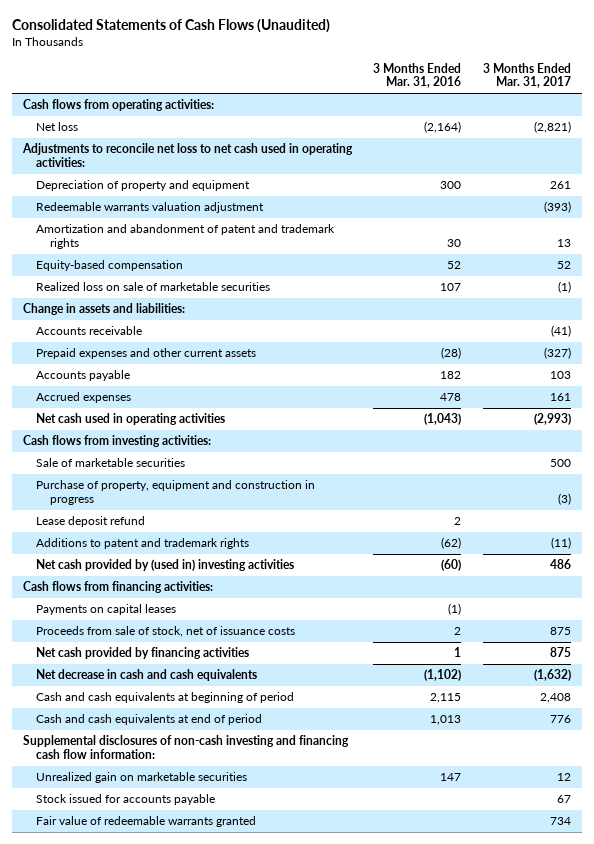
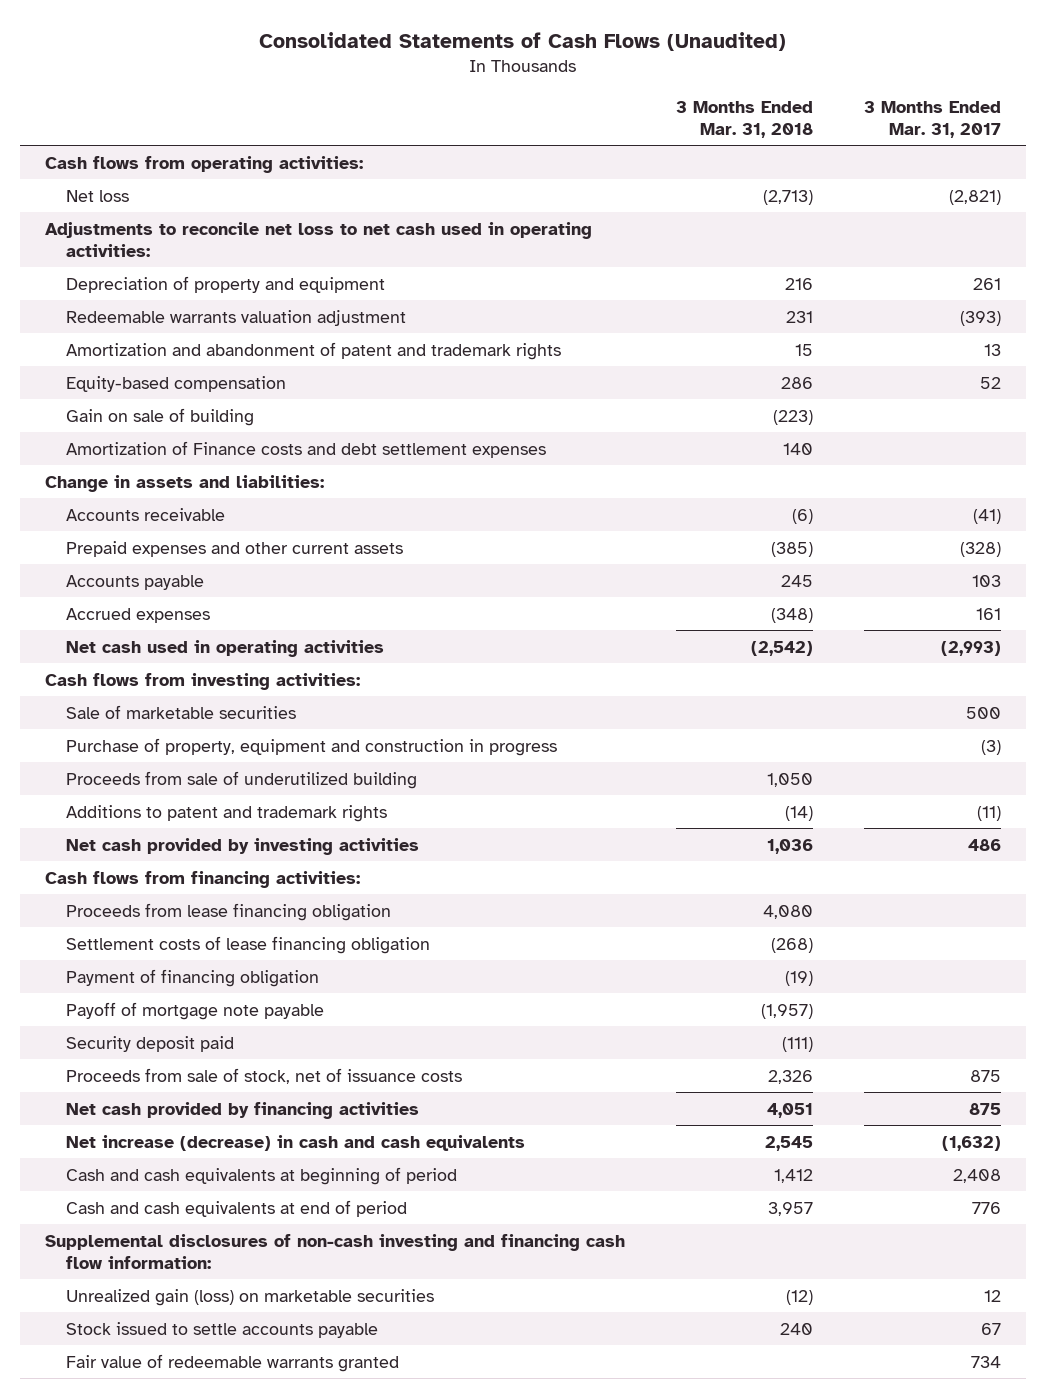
[373,62,462,89] 3 Months Ended Mar. 31, 2016 -> none
none -> [676,100,814,138] 3 Months Ended Mar. 31, 2018
[36,282,271,292] Realized loss on sale of marketable securities -> none
none -> [66,407,255,426] Gain on sale of building
none -> [66,440,547,458] Amortization of Finance costs and debt settlement expenses
[544,347,572,360] (327) -> [959,541,1001,557] (328)
[36,516,146,528] Lease deposit refund -> none
none -> [66,770,418,789] Proceeds from sale of underutilized building
[36,559,295,572] Net cash provided by (used in) investing activities -> [66,837,420,855] Net cash provided by investing activities
[36,604,177,616] Payments on capital leases -> none
none -> [66,902,392,921] Proceeds from lease financing obligation
none -> [66,935,431,954] Settlement costs of lease financing obligation
none -> [66,968,320,987] Payment of financing obligation
none -> [66,1001,325,1020] Payoff of mortgage note payable
none -> [66,1035,235,1052] Security deposit paid
[36,669,258,682] Net decrease in cash and cash equivalents -> [66,1134,526,1151] Net increase (decrease) in cash and cash equivalents
[36,772,248,784] Unrealized gain on marketable securities -> [66,1288,435,1306] Unrealized gain (loss) on marketable securities
[36,794,216,806] Stock issued for accounts payable -> [66,1321,379,1338] Stock issued to settle accounts payable

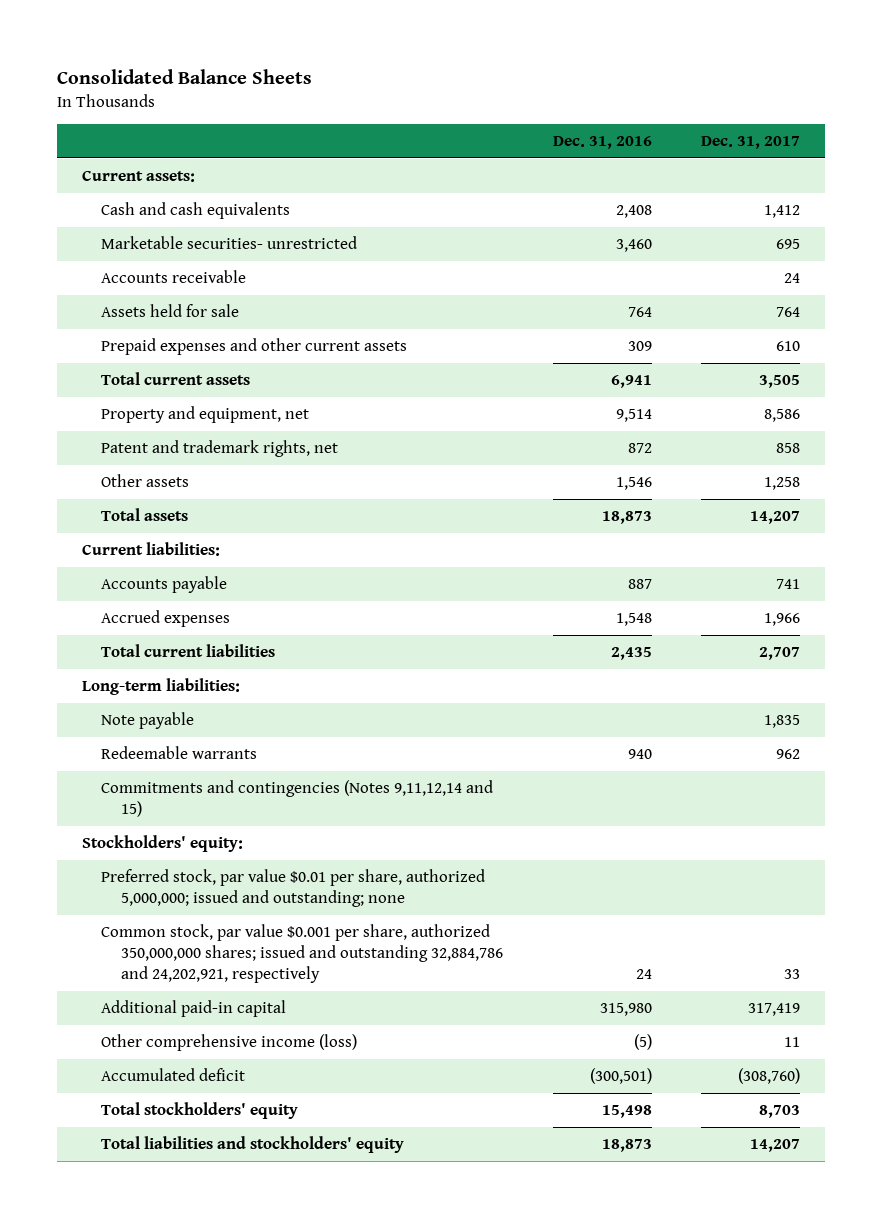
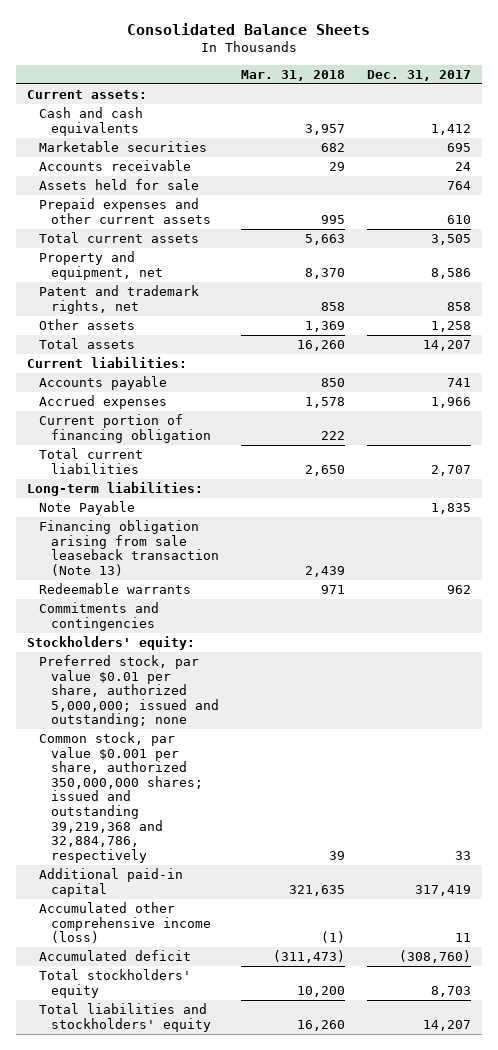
[552,136,652,150] Dec. 31, 2016 -> none
none -> [240,69,345,81] Mar. 31, 2018
[101,236,358,250] Marketable securities- unrestricted -> [38,141,207,153] Marketable securities
none -> [38,414,211,443] Current portion of financing obligation
[101,712,195,730] Note payable -> [38,501,135,516] Note Payable
none -> [38,520,219,576] Financing obligation arising from sale leaseback transaction (Note 13)
[101,780,494,818] Commitments and contingencies (Notes 9,11,12,14 and 15) -> [38,602,159,631] Commitments and contingencies
[101,924,503,984] Common stock, par value $0.001 per share, authorized 350,000,000 shares; issued and outstanding 32,884,786 and 24,202,921, respectively -> [38,732,203,863] Common stock, par value $0.001 per share, authorized 350,000,000 shares; issued and outstanding 39,219,368 and 32,884,786, respectively
[101,1034,358,1052] Other comprehensive income (loss) -> [38,902,211,944] Accumulated other comprehensive income (loss)

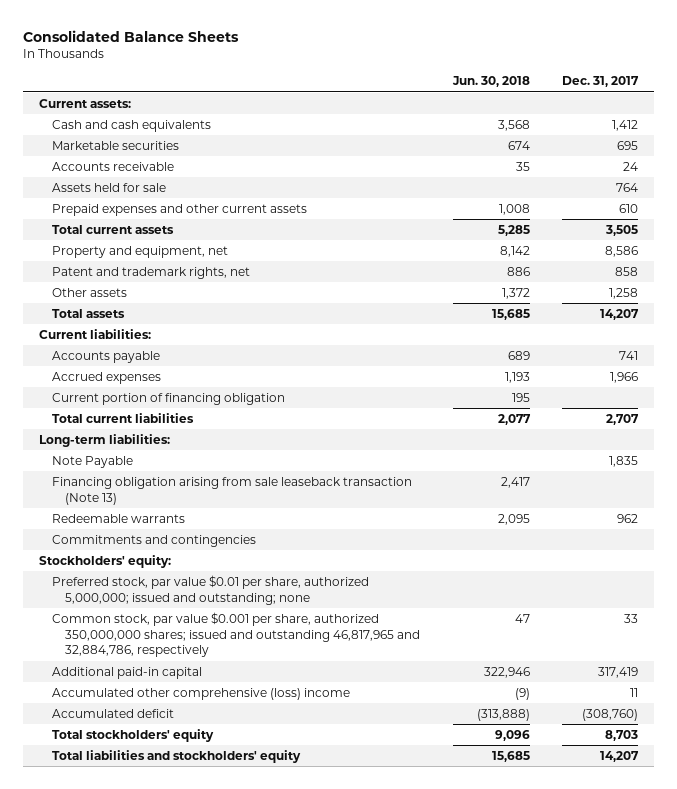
[240,69,345,81] Mar. 31, 2018 -> none
none -> [451,76,530,88] Jun. 30, 2018
[38,732,203,863] Common stock, par value $0.001 per share, authorized 350,000,000 shares; issued and outstanding 39,219,368 and 32,884,786, respectively -> [52,611,421,658] Common stock, par value $0.001 per share, authorized 350,000,000 shares; issued and outstanding 46,817,965 and 32,884,786, respectively
[38,902,211,944] Accumulated other comprehensive income (loss) -> [52,687,351,700] Accumulated other comprehensive (loss) income

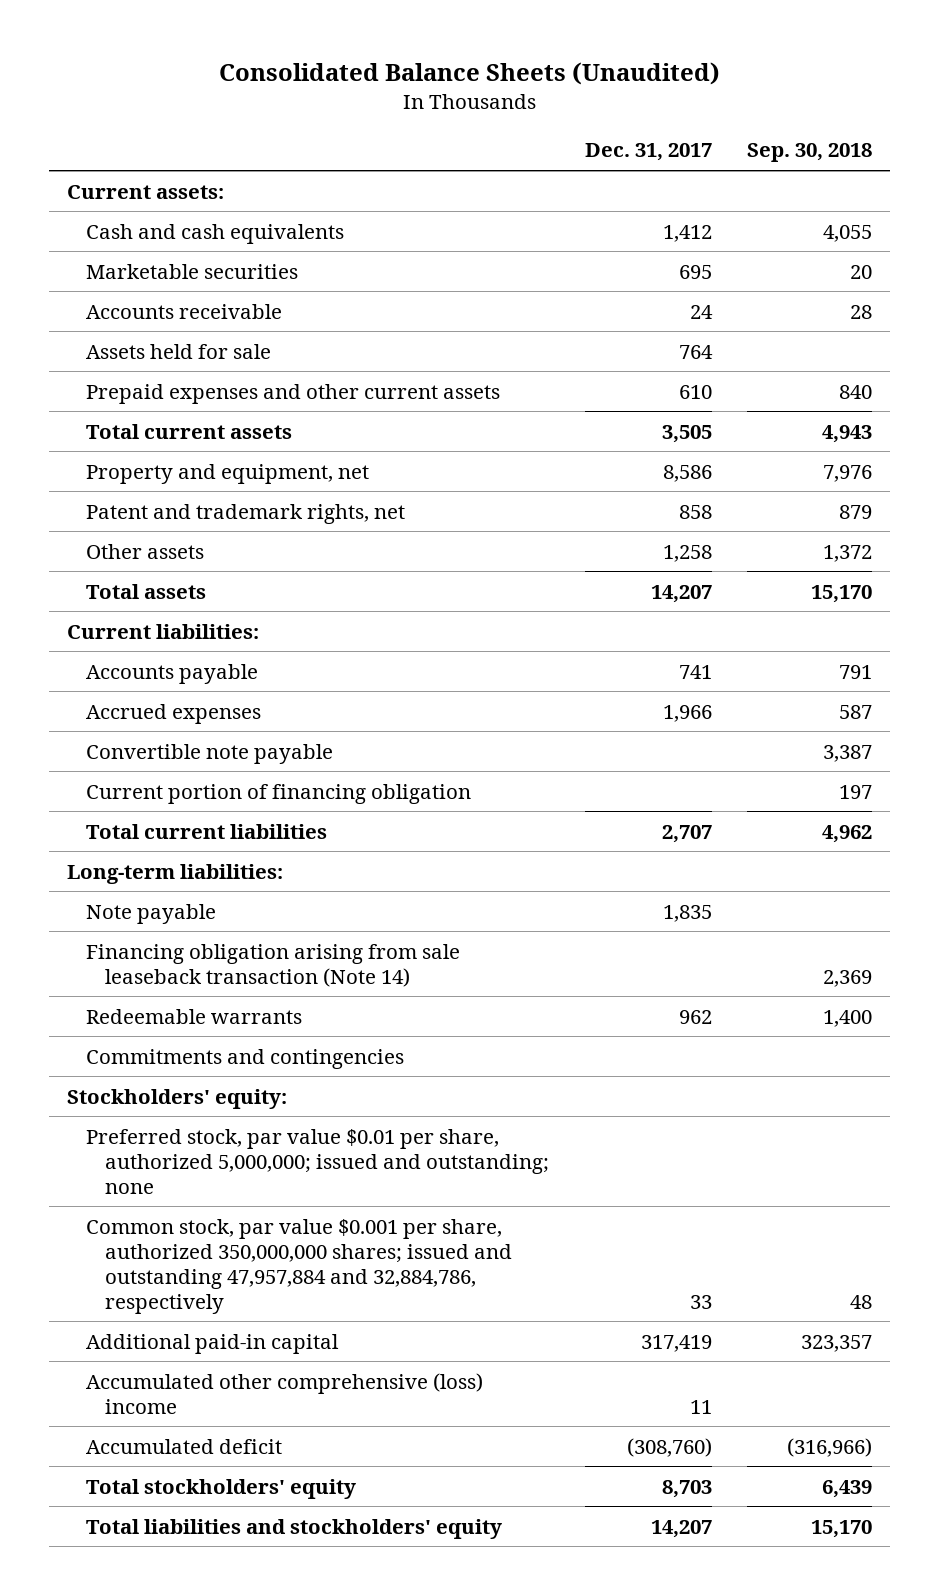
[23,29,240,42] Consolidated Balance Sheets -> [218,62,720,86] Consolidated Balance Sheets (Unaudited)
[451,76,530,88] Jun. 30, 2018 -> none
none -> [747,143,873,163] Sep. 30, 2018
none -> [86,743,334,764] Convertible note payable
[52,455,134,468] Note Payable -> [86,903,217,924] Note payable
[52,476,413,505] Financing obligation arising from sale leaseback transaction (Note 13) -> [86,943,461,987] Financing obligation arising from sale leaseback transaction (Note 14)
[52,611,421,658] Common stock, par value $0.001 per share, authorized 350,000,000 shares; issued and outstanding 46,817,965 and 32,884,786, respectively -> [86,1218,513,1314] Common stock, par value $0.001 per share, authorized 350,000,000 shares; issued and outstanding 47,957,884 and 32,884,786, respectively

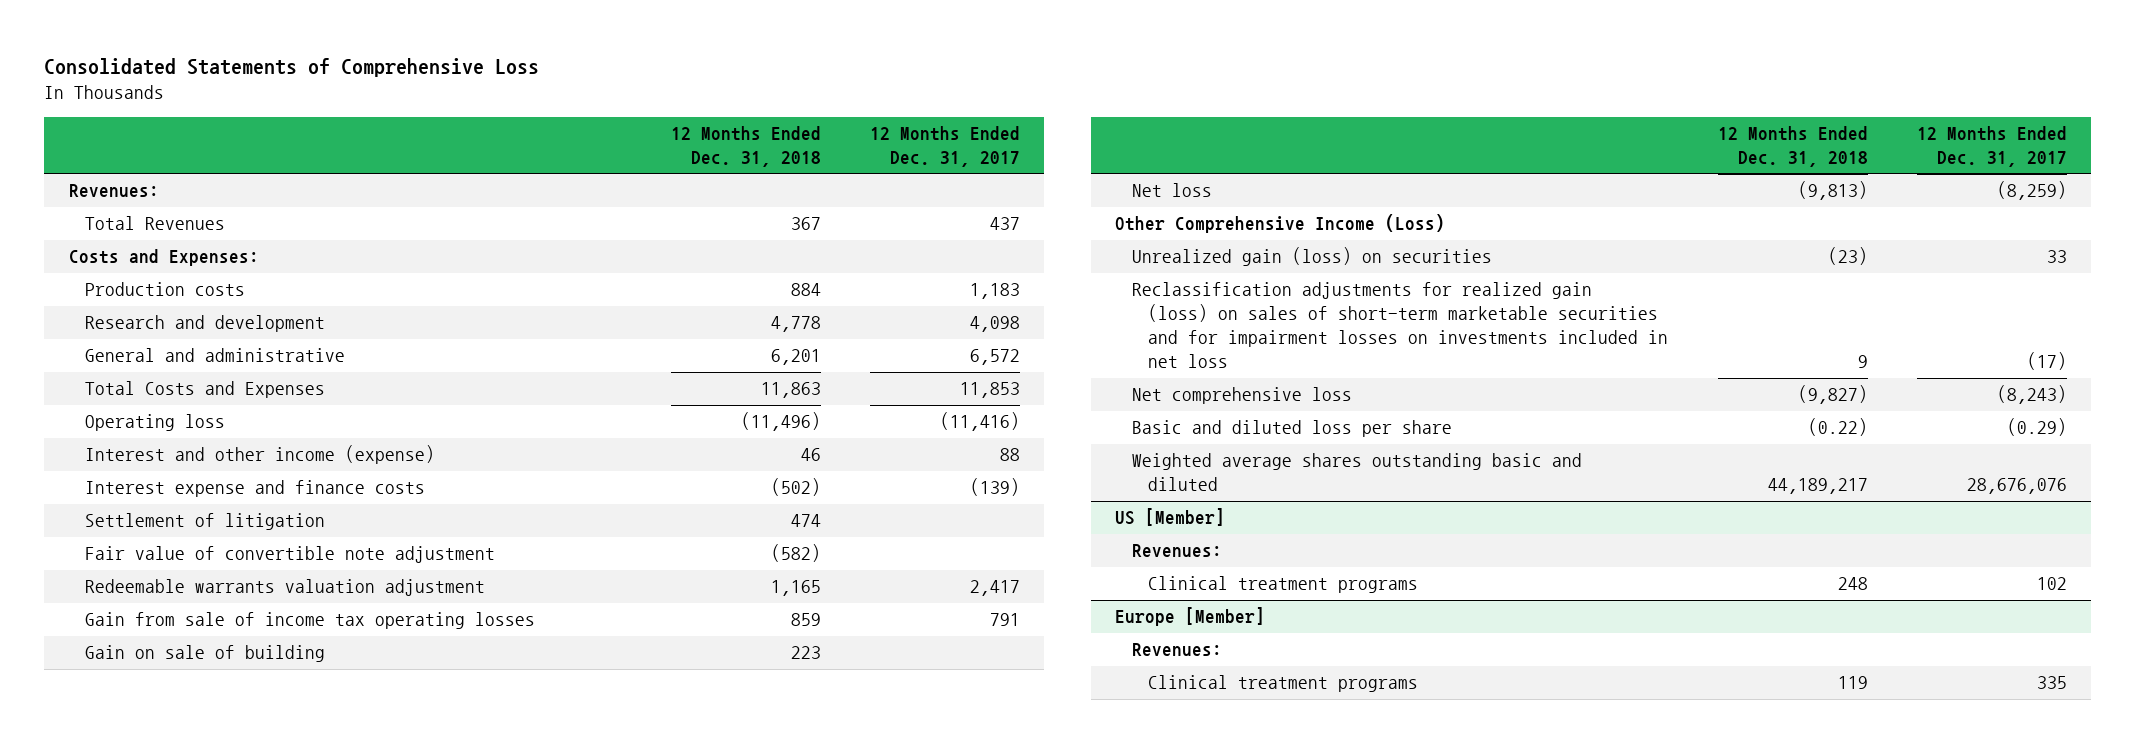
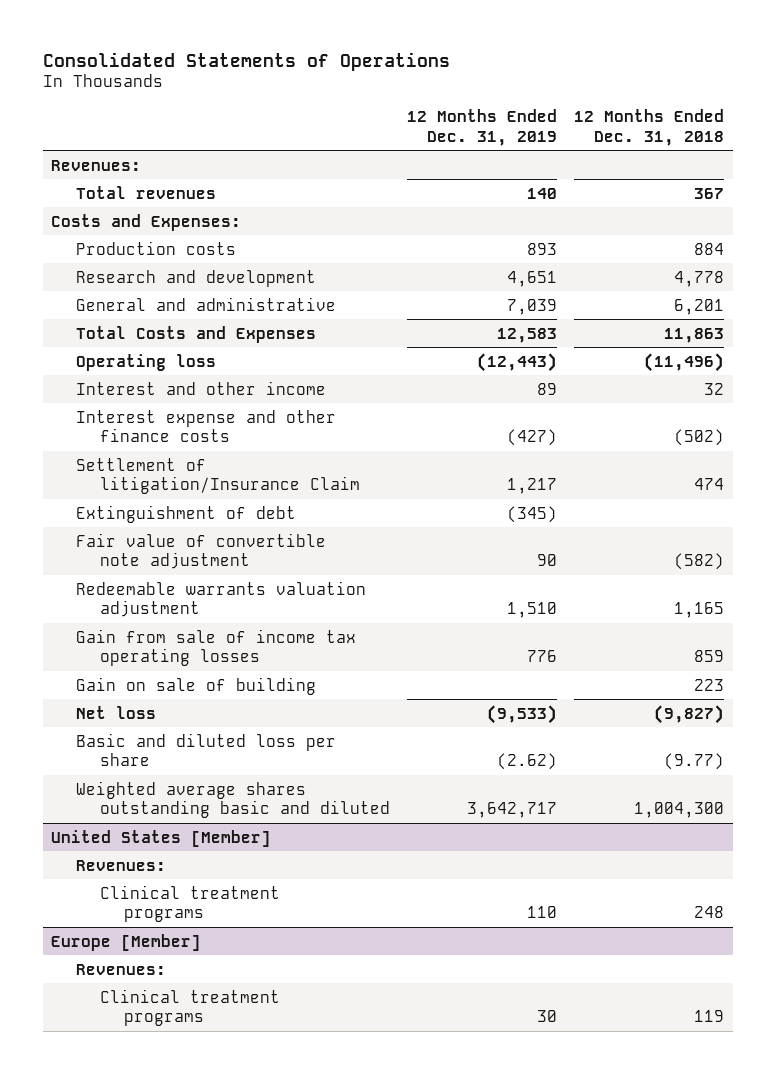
[43,57,539,77] Consolidated Statements of Comprehensive Loss -> [42,51,450,71] Consolidated Statements of Operations
[869,125,1020,167] 12 Months Ended Dec. 31, 2017 -> none
none -> [406,109,557,146] 12 Months Ended Dec. 31, 2019
[84,216,225,231] Total Revenues -> [75,185,216,199] Total revenues
[84,445,435,465] Interest and other income (expense) -> [75,380,326,395] Interest and other income
[800,448,821,462] 46 -> [704,382,725,395] 32
[84,480,425,498] Interest expense and finance costs -> [75,409,336,442] Interest expense and other finance costs
[84,513,325,531] Settlement of litigation -> [75,457,360,494] Settlement of litigation/Insurance Claim
none -> [75,504,296,523] Extinguishment of debt
[1115,214,1446,234] Other Comprehensive Income (Loss) -> none
[1131,247,1492,267] Unrealized gain (loss) on securities -> none
[1131,282,1669,369] Reclassification adjustments for realized gain (loss) on sales of short-term marketable securities and for impairment losses on investments included in net loss -> none
[1131,387,1352,405] Net comprehensive loss -> none
[1797,181,1868,201] (9,813) -> [654,704,725,724] (9,827)
[1807,418,1868,437] (0.22) -> [664,752,725,770] (9.77)
[1767,478,1868,495] 44,189,217 -> [634,801,725,818] 1,004,300
[1115,508,1226,527] US [Member] -> [51,829,272,847] United States [Member]

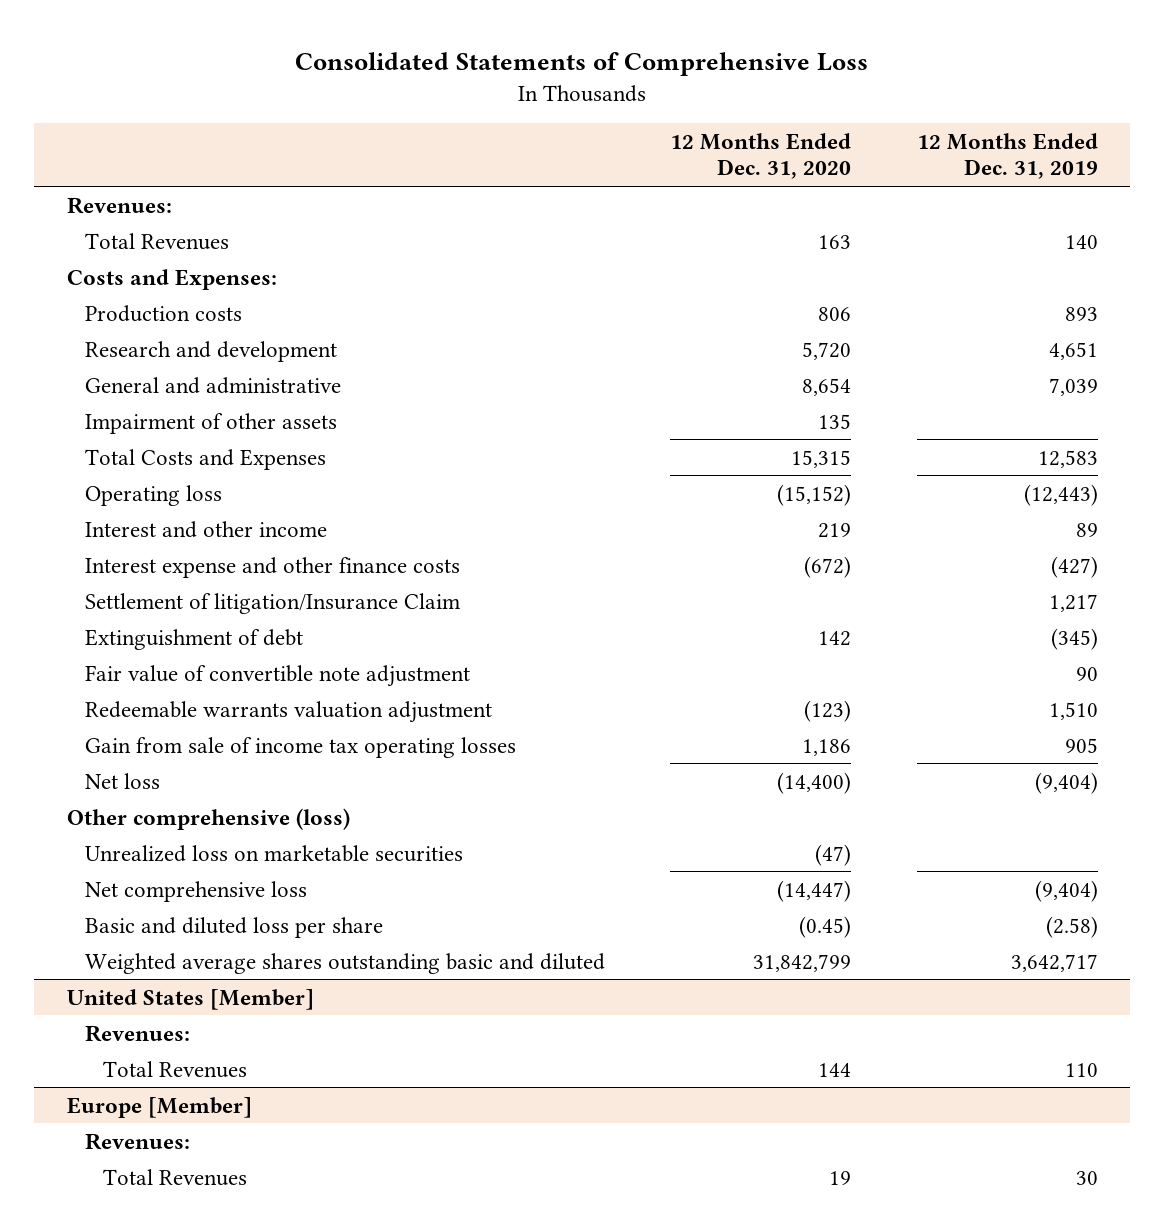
[42,51,450,71] Consolidated Statements of Operations -> [295,51,869,76] Consolidated Statements of Comprehensive Loss
[574,109,725,146] 12 Months Ended Dec. 31, 2018 -> none
none -> [670,132,852,180] 12 Months Ended Dec. 31, 2020
[75,185,216,199] Total revenues -> [85,232,230,250] Total Revenues
none -> [85,412,338,434] Impairment of other assets
[75,676,316,695] Gain on sale of building -> none
[526,649,557,662] 776 -> [1064,737,1098,753] 905
[486,704,557,724] (9,533) -> [1034,771,1098,794] (9,404)
none -> [67,807,351,830] Other comprehensive (loss)
none -> [85,844,464,862] Unrealized loss on marketable securities
none -> [85,880,308,902] Net comprehensive loss
[496,752,557,770] (2.62) -> [1045,915,1098,938] (2.58)
[99,884,280,922] Clinical treatment programs -> none
none -> [103,1060,248,1078] Total Revenues
[99,988,280,1026] Clinical treatment programs -> none
none -> [103,1168,248,1186] Total Revenues

